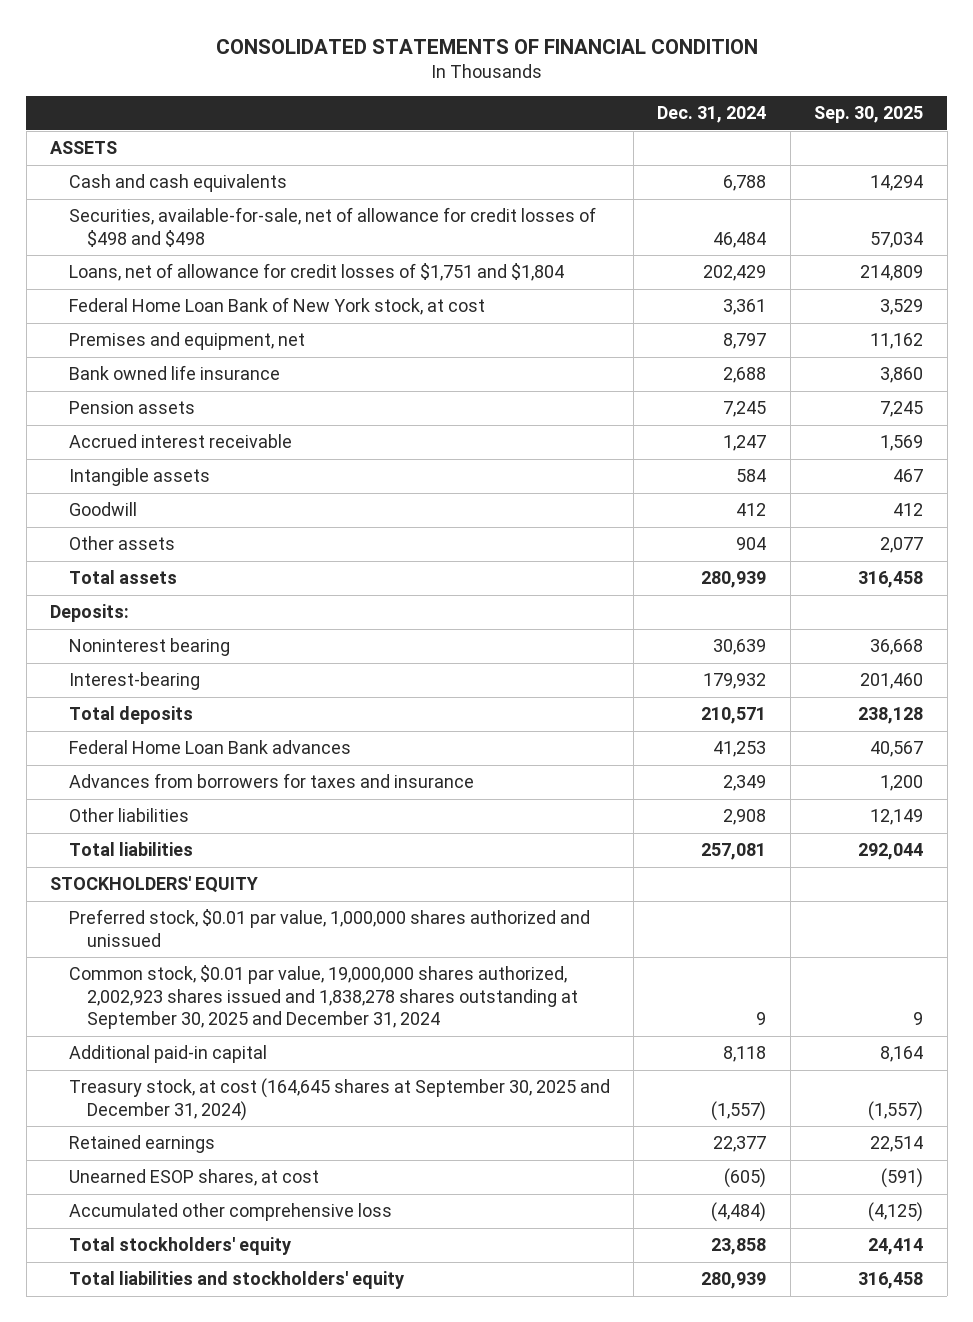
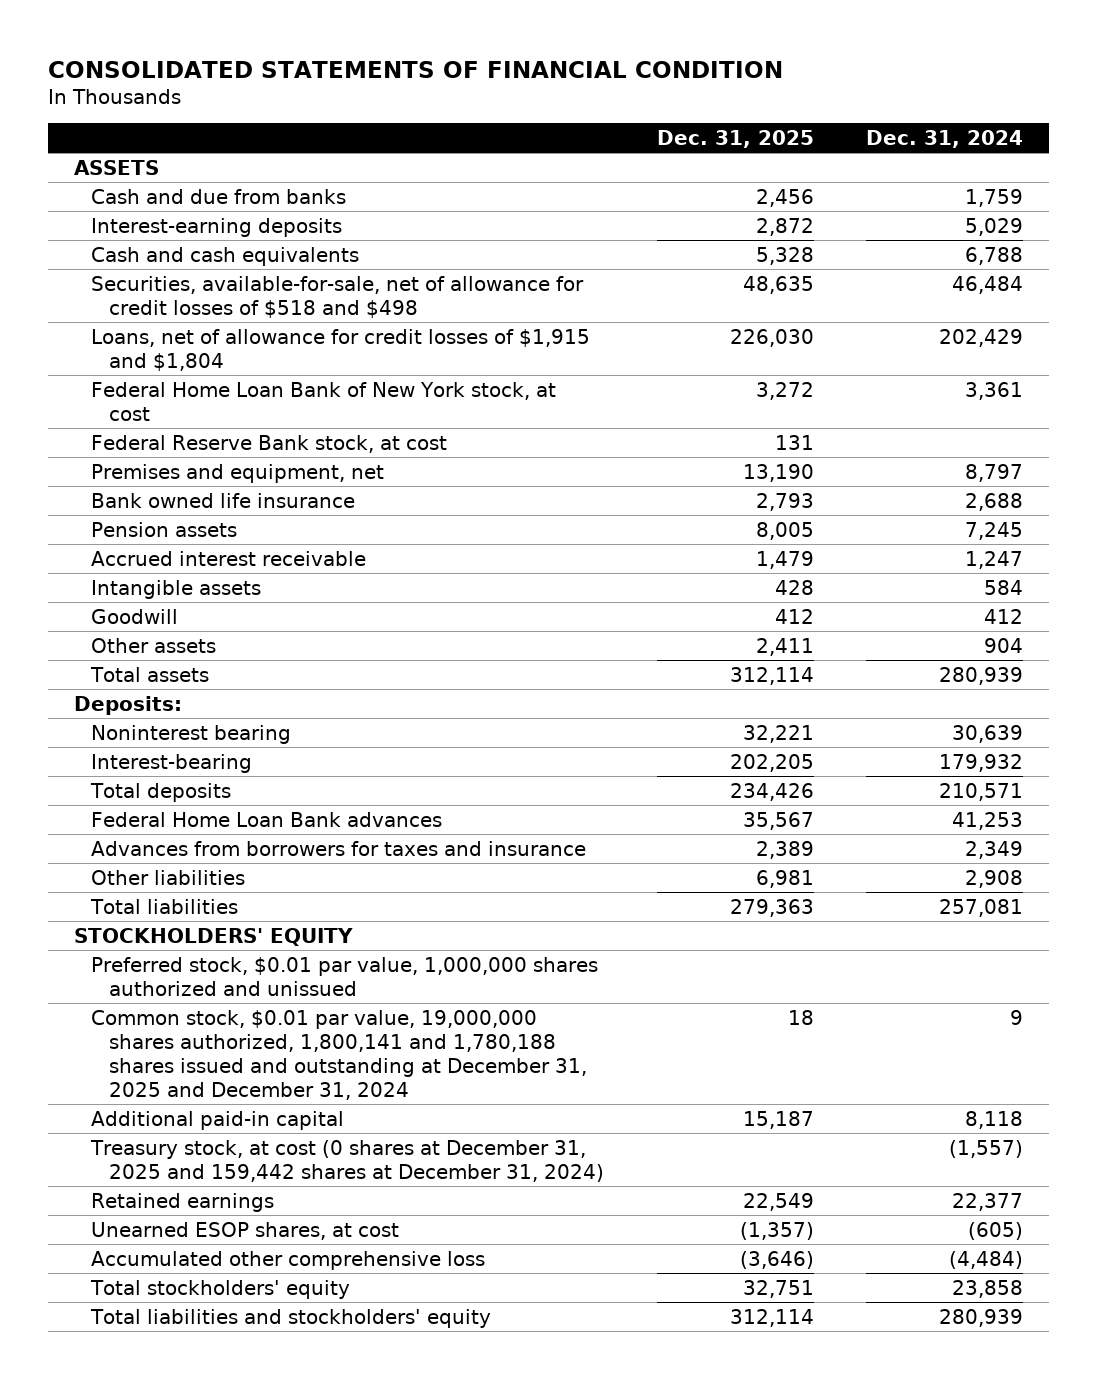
[814,106,924,124] Sep. 30, 2025 -> none
none -> [656,130,814,149] Dec. 31, 2025
none -> [91,188,347,204] Cash and due from banks
none -> [91,217,343,237] Interest-earning deposits
[68,207,596,247] Securities, available-for-sale, net of allowance for credit losses of $498 and $498 -> [91,275,585,318] Securities, available-for-sale, net of allowance for credit losses of $518 and $498
[68,263,564,282] Loans, net of allowance for credit losses of $1,751 and $1,804 -> [91,328,591,371] Loans, net of allowance for credit losses of $1,915 and $1,804
none -> [91,434,448,453] Federal Reserve Bank stock, at cost
[68,965,579,1030] Common stock, $0.01 par value, 19,000,000 shares authorized, 2,002,923 shares issued and 1,838,278 shares outstanding at September 30, 2025 and December 31, 2024 -> [91,1009,588,1101] Common stock, $0.01 par value, 19,000,000 shares authorized, 1,800,141 and 1,780,188 shares issued and outstanding at December 31, 2025 and December 31, 2024
[68,1078,610,1121] Treasury stock, at cost (164,645 shares at September 30, 2025 and December 31, 2024) -> [90,1139,605,1182] Treasury stock, at cost (0 shares at December 31, 2025 and 159,442 shares at December 31, 2024)

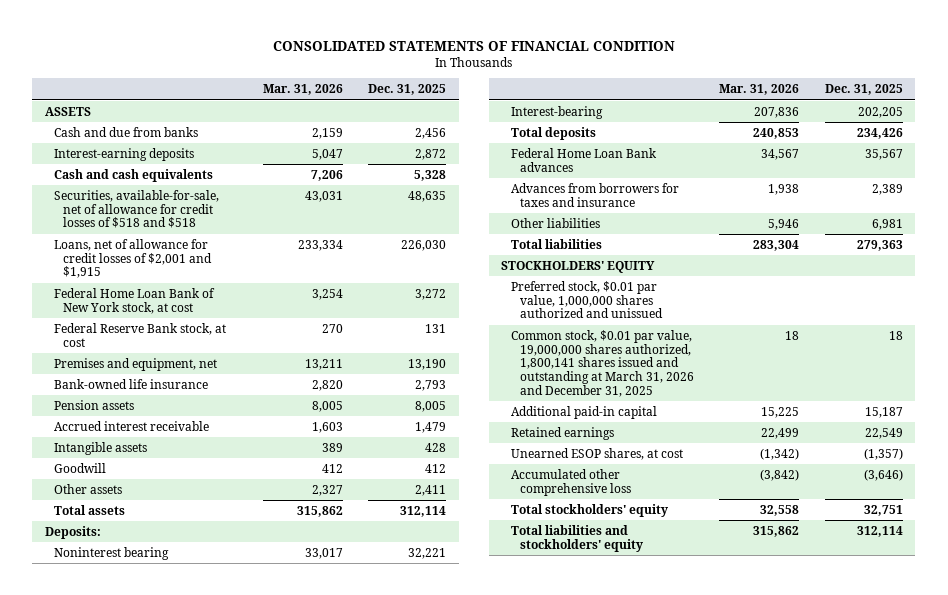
[865,130,1023,149] Dec. 31, 2024 -> none
none -> [262,84,343,96] Mar. 31, 2026
[91,275,585,318] Securities, available-for-sale, net of allowance for credit losses of $518 and $498 -> [54,189,220,229] Securities, available-for-sale, net of allowance for credit losses of $518 and $518
[91,328,591,371] Loans, net of allowance for credit losses of $1,915 and $1,804 -> [54,238,213,279] Loans, net of allowance for credit losses of $2,001 and $1,915
[91,492,356,508] Bank owned life insurance -> [54,378,209,389] Bank-owned life insurance
[91,1009,588,1101] Common stock, $0.01 par value, 19,000,000 shares authorized, 1,800,141 and 1,780,188 shares issued and outstanding at December 31, 2025 and December 31, 2024 -> [510,329,694,398] Common stock, $0.01 par value, 19,000,000 shares authorized, 1,800,141 shares issued and outstanding at March 31, 2026 and December 31, 2025
[90,1139,605,1182] Treasury stock, at cost (0 shares at December 31, 2025 and 159,442 shares at December 31, 2024) -> none

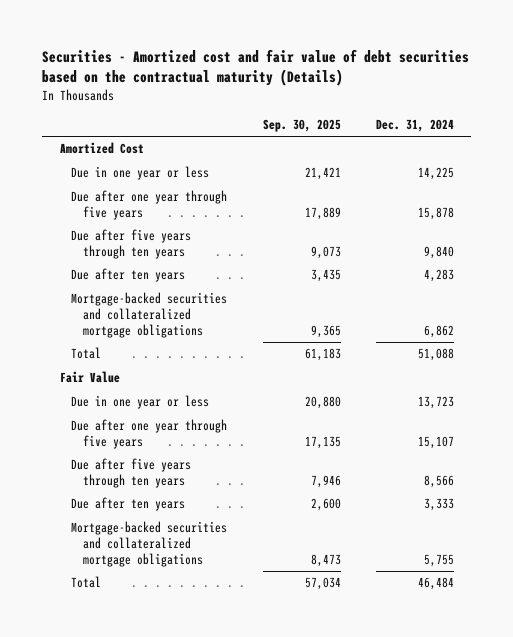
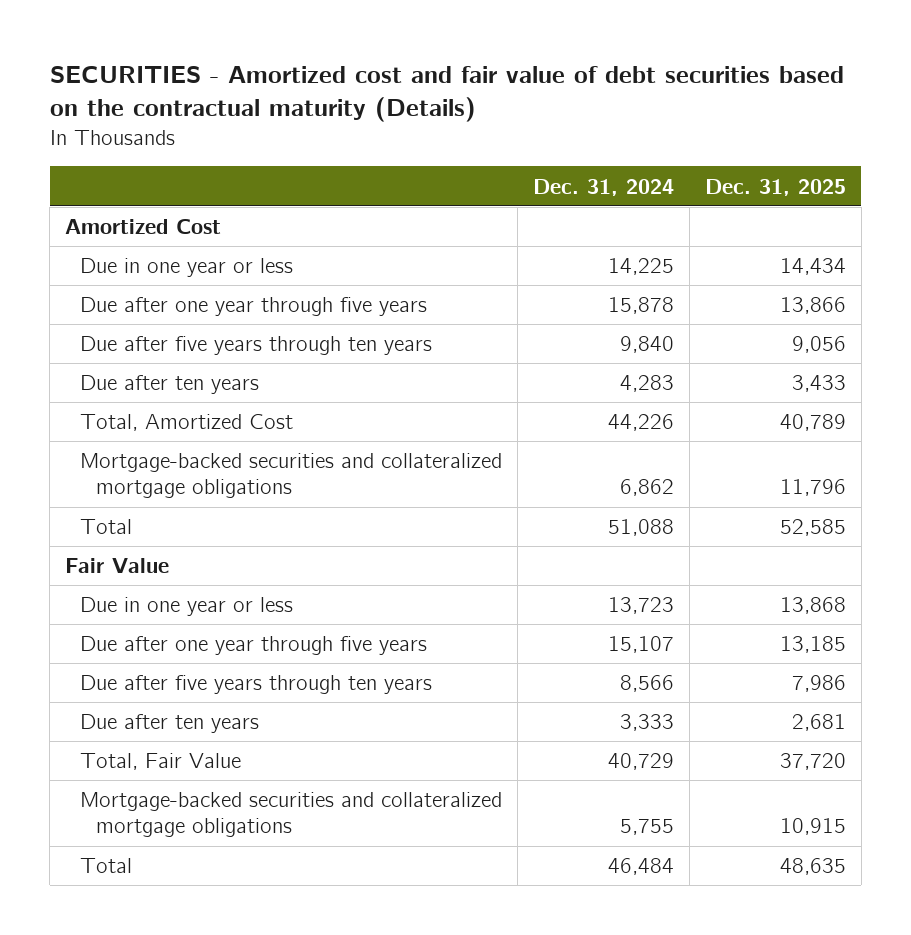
[42,49,470,87] Securities - Amortized cost and fair value of debt securities based on the contractual maturity (Details) -> [49,65,844,123] SECURITIES - Amortized cost and fair value of debt securities based on the contractual maturity (Details)
[262,119,341,133] Sep. 30, 2025 -> none
none -> [704,178,846,196] Dec. 31, 2025
none -> [80,414,294,432] Total, Amortized Cost
none -> [80,753,242,771] Total, Fair Value

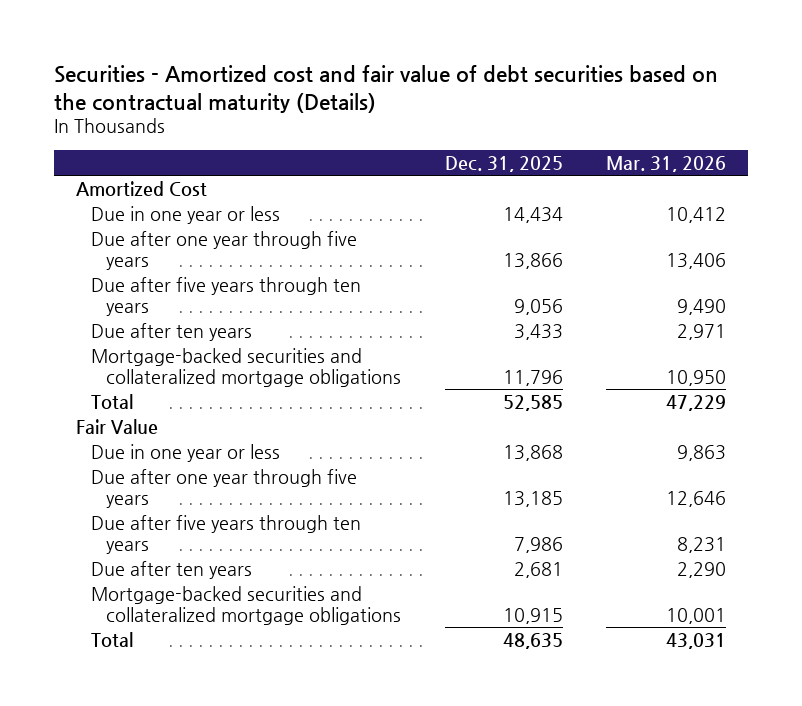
[49,65,844,123] SECURITIES - Amortized cost and fair value of debt securities based on the contractual maturity (Details) -> [53,65,718,113] Securities - Amortized cost and fair value of debt securities based on the contractual maturity (Details)
[533,178,675,196] Dec. 31, 2024 -> none
none -> [606,155,727,172] Mar. 31, 2026
[80,414,294,432] Total, Amortized Cost -> none
[80,753,242,771] Total, Fair Value -> none

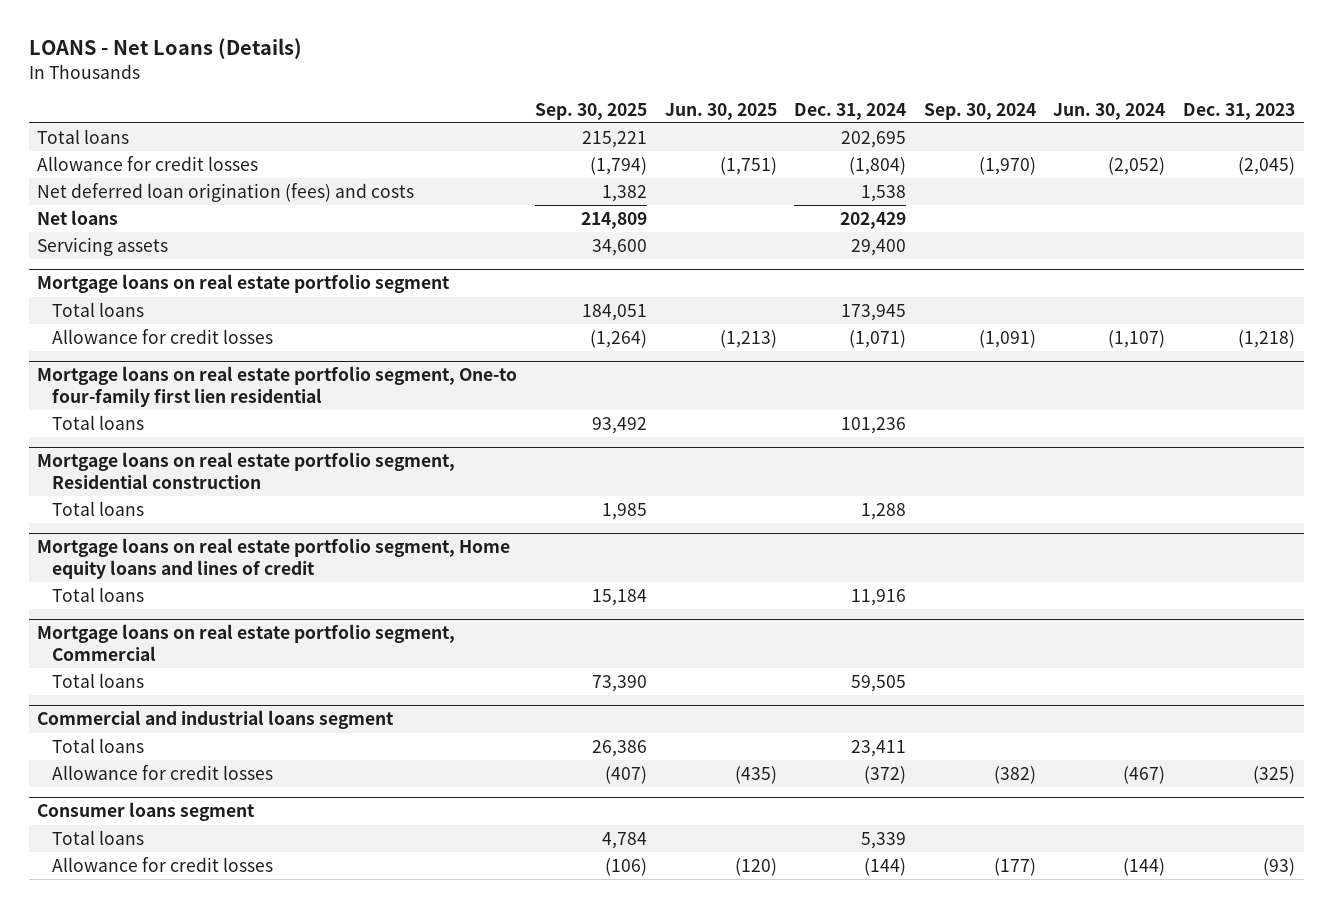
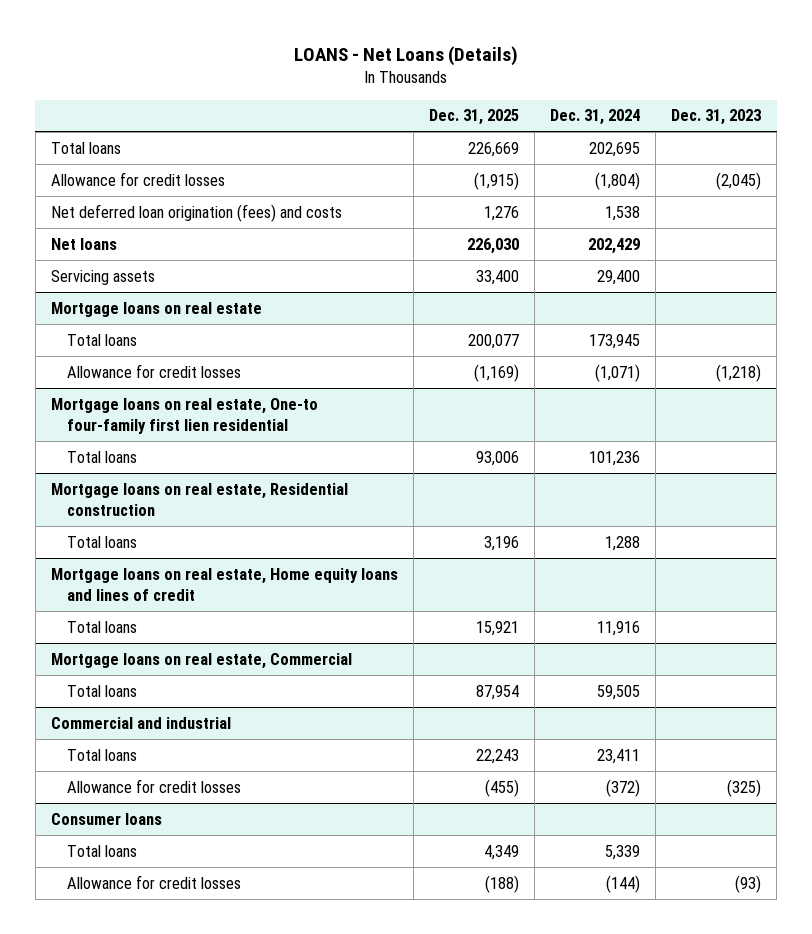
[534,102,647,120] Sep. 30, 2025 -> none
[664,102,777,120] Jun. 30, 2025 -> none
[923,102,1036,120] Sep. 30, 2024 -> none
[1053,102,1166,120] Jun. 30, 2024 -> none
none -> [428,109,519,126] Dec. 31, 2025
[37,274,451,294] Mortgage loans on real estate portfolio segment -> [50,301,262,317] Mortgage loans on real estate
[37,366,518,407] Mortgage loans on real estate portfolio segment, One-to four-family first lien residential -> [50,397,318,434] Mortgage loans on real estate, One-to four-family first lien residential
[37,452,456,489] Mortgage loans on real estate portfolio segment, Residential construction -> [50,482,348,516] Mortgage loans on real estate, Residential construction
[37,538,511,579] Mortgage loans on real estate portfolio segment, Home equity loans and lines of credit -> [50,567,398,601] Mortgage loans on real estate, Home equity loans and lines of credit
[37,624,456,661] Mortgage loans on real estate portfolio segment, Commercial -> [50,652,352,669] Mortgage loans on real estate, Commercial
[37,710,395,730] Commercial and industrial loans segment -> [50,716,231,729] Commercial and industrial
[37,802,256,822] Consumer loans segment -> [50,812,162,825] Consumer loans

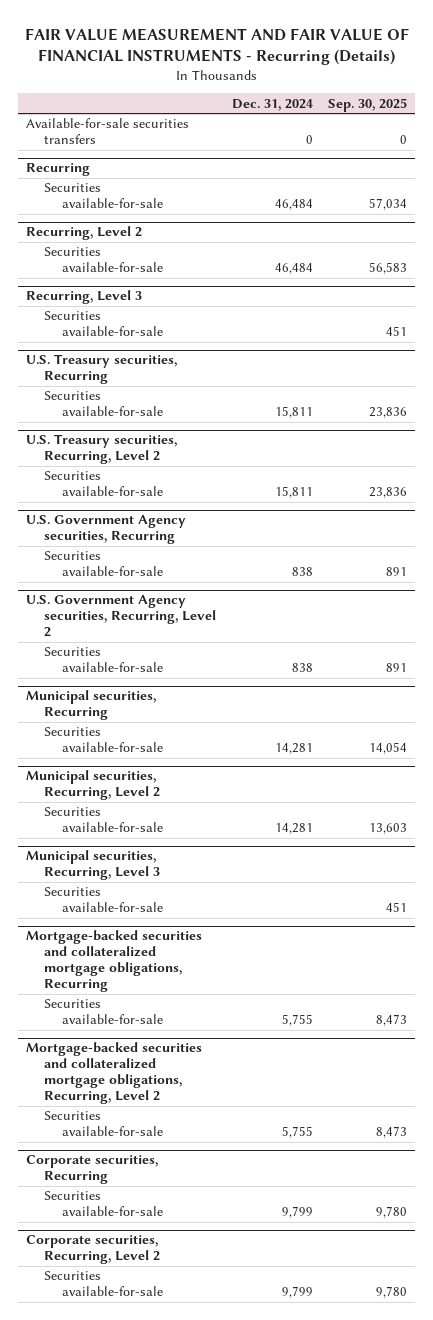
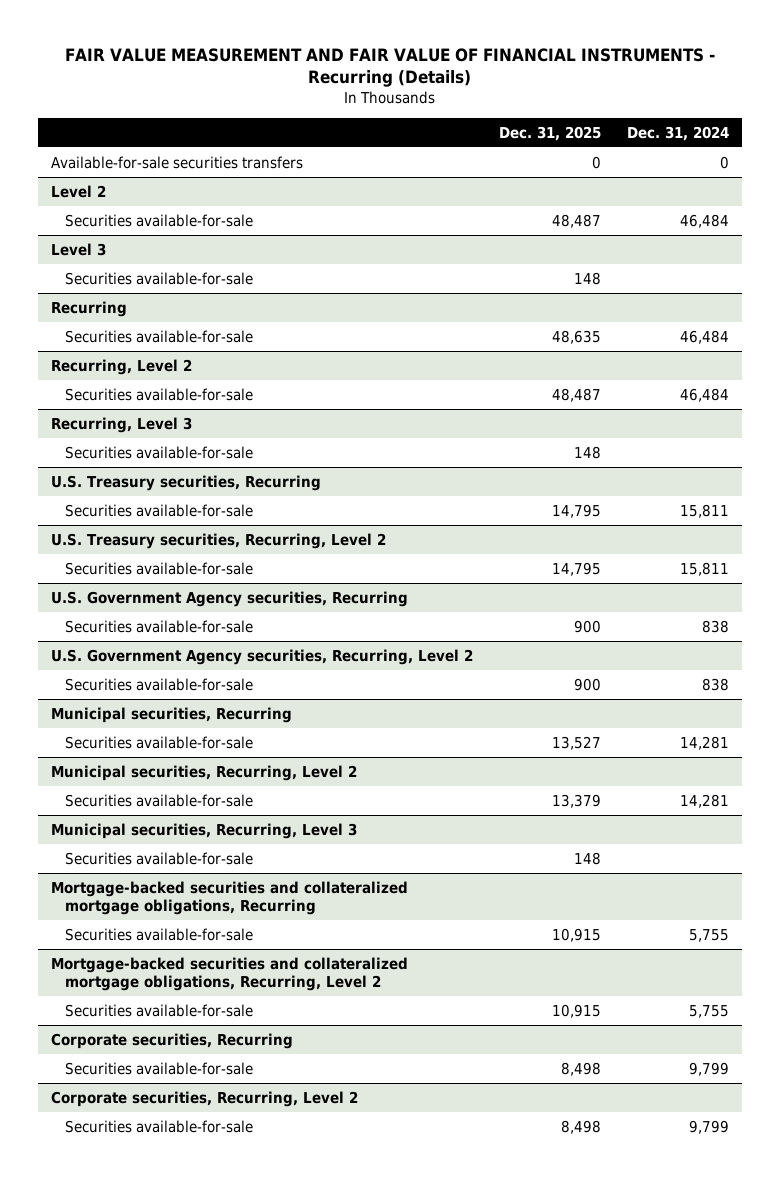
[328,97,408,112] Sep. 30, 2025 -> none
none -> [498,125,601,141] Dec. 31, 2025
none -> [50,184,106,198] Level 2
none -> [65,213,254,227] Securities available-for-sale
none -> [50,242,106,256] Level 3
none -> [65,271,254,285] Securities available-for-sale

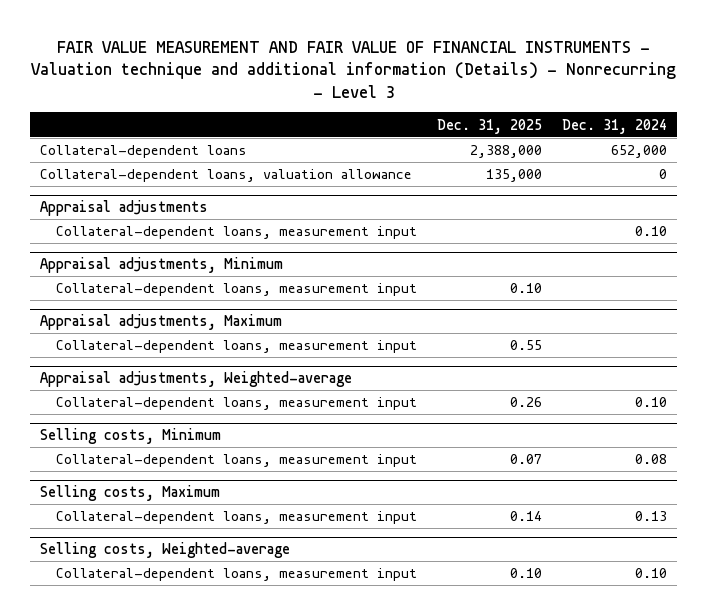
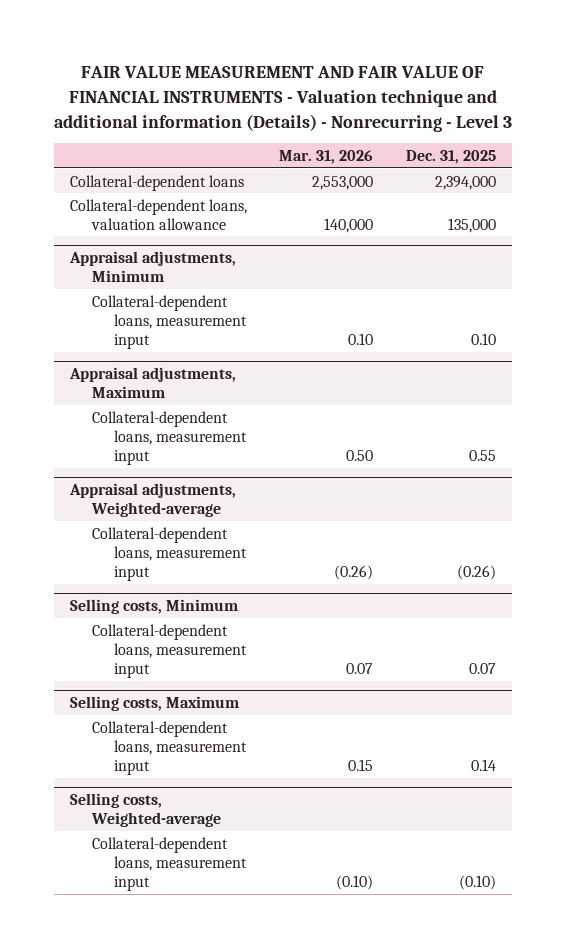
[562,118,668,134] Dec. 31, 2024 -> none
none -> [279,149,374,164] Mar. 31, 2026
[469,145,542,159] 2,388,000 -> [434,175,496,190] 2,394,000
[40,200,209,217] Appraisal adjustments -> none
[55,226,417,240] Collateral-dependent loans, measurement input -> none
[509,397,542,408] 0.26 -> [456,564,496,580] (0.26)
[509,568,542,579] 0.10 -> [458,874,496,890] (0.10)

